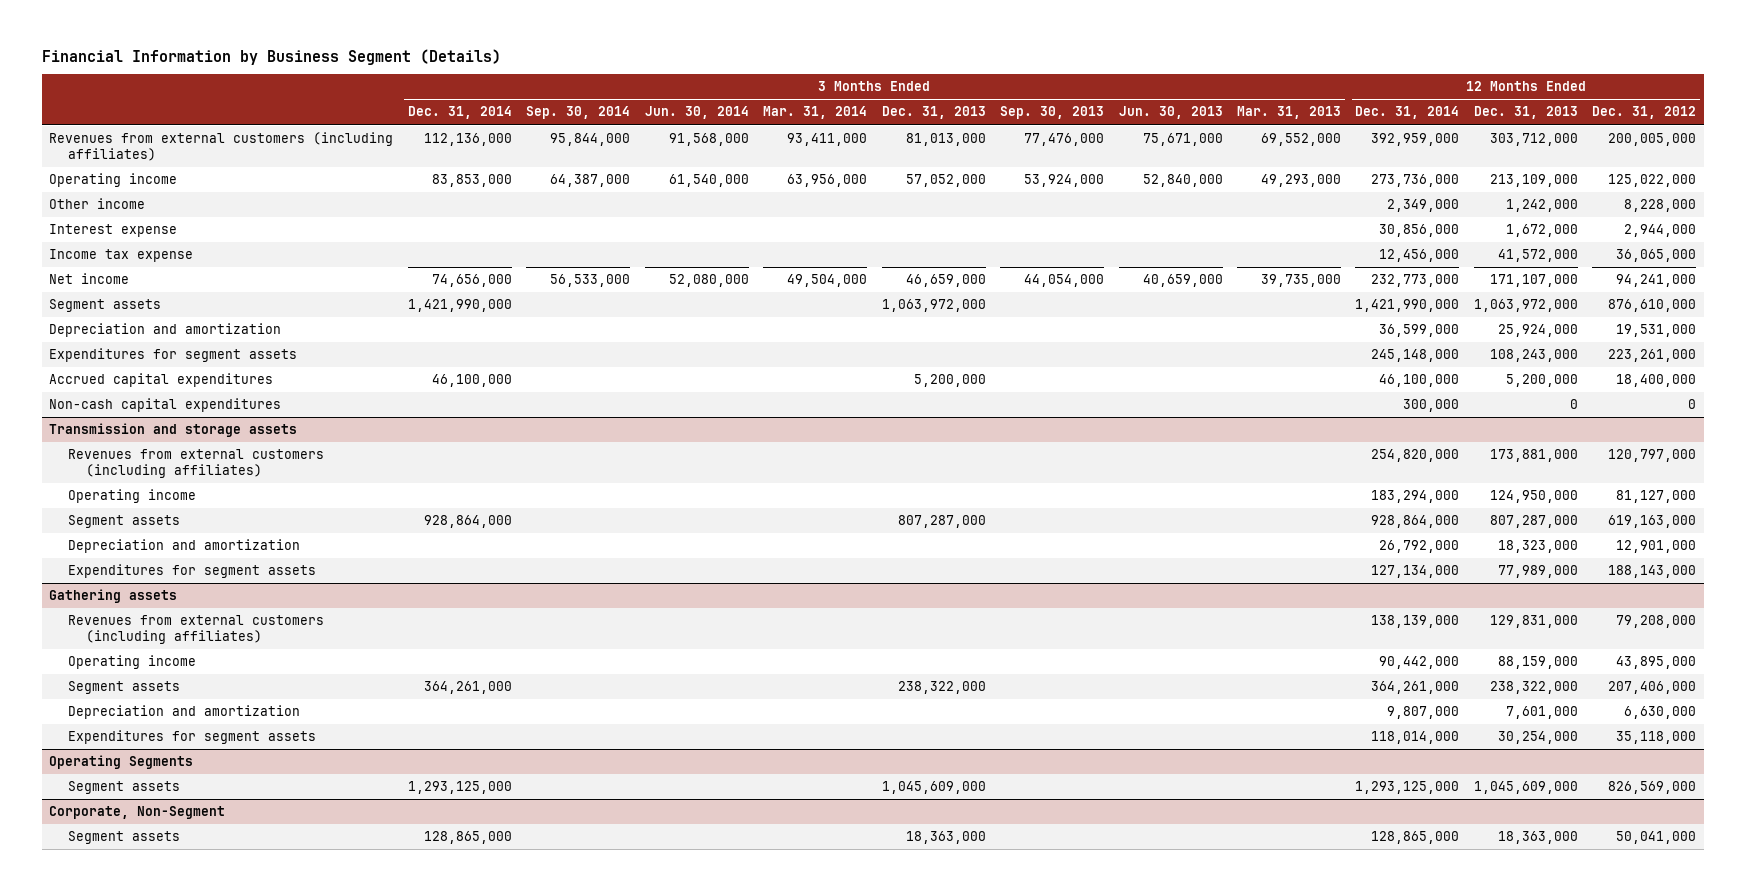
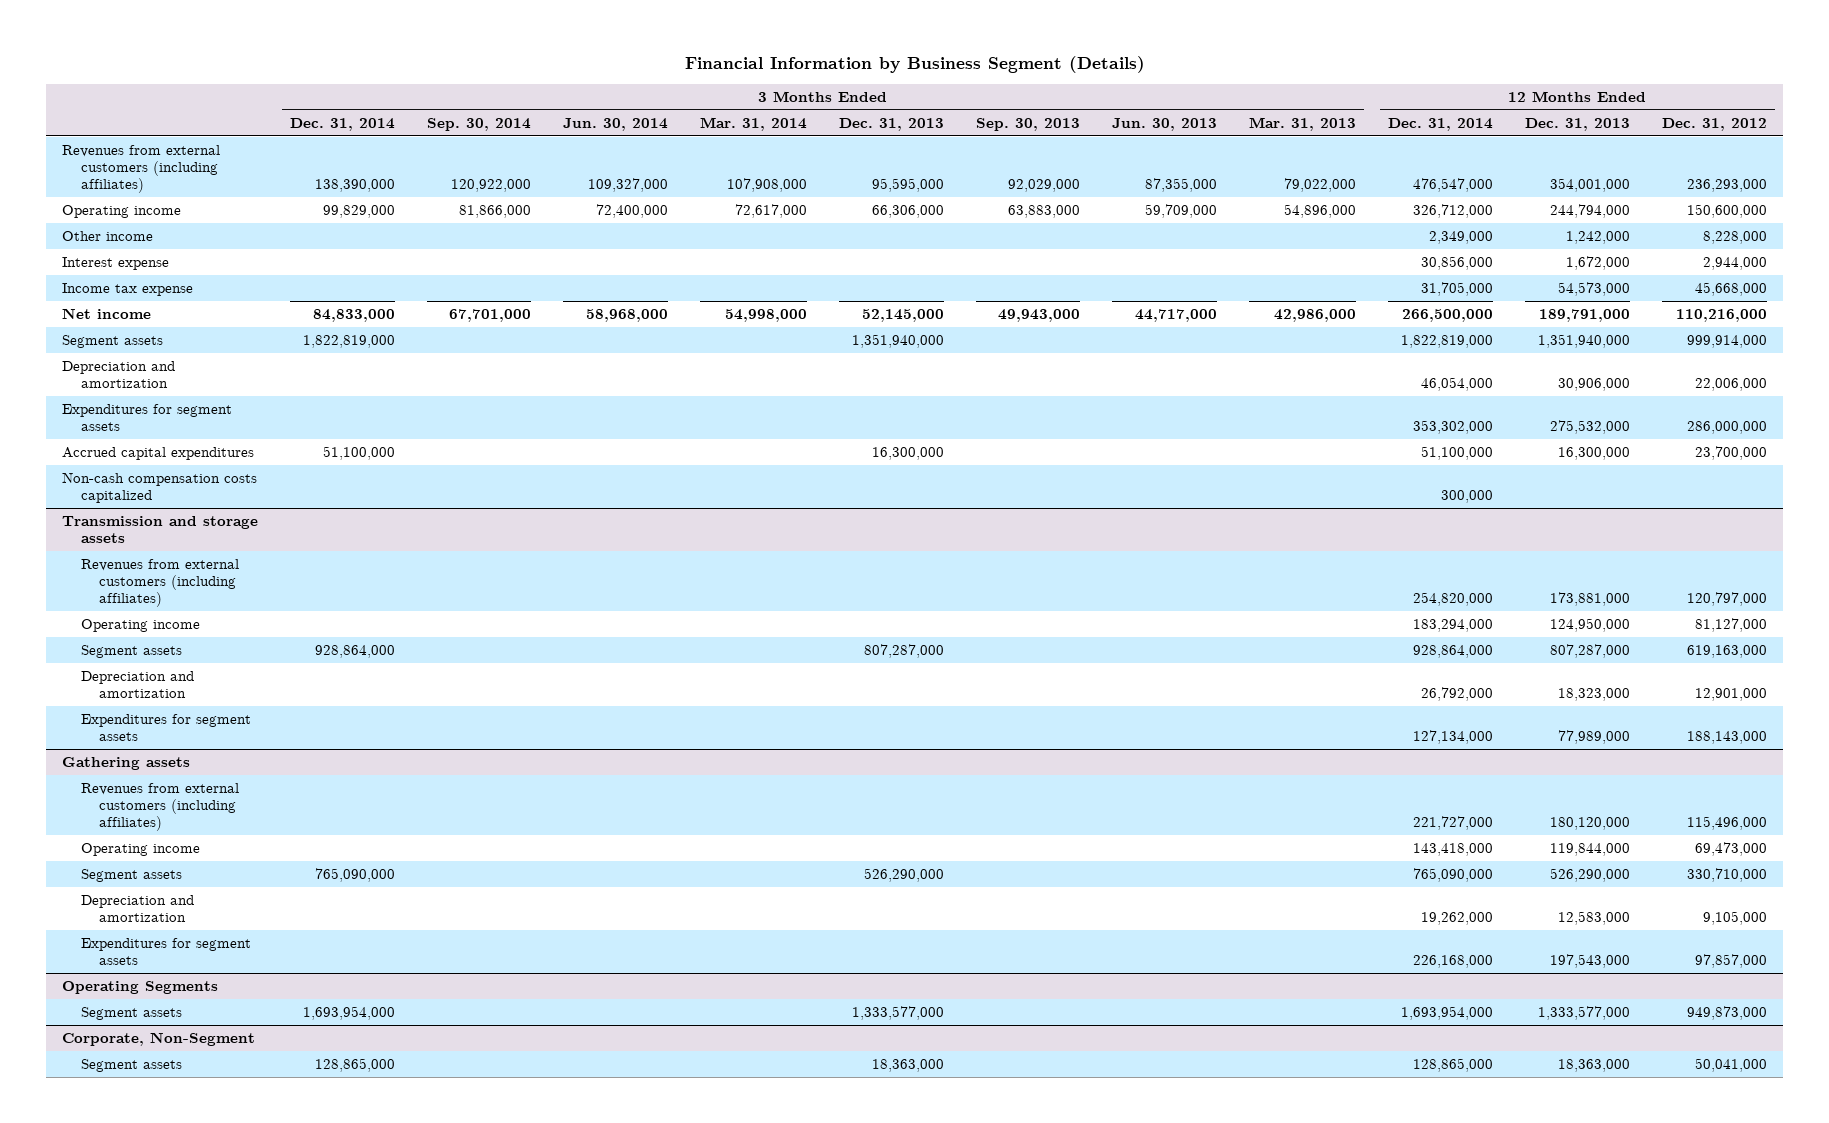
[423,133,512,147] 112,136,000 -> [315,178,396,192] 138,390,000
[550,133,631,147] 95,844,000 -> [451,178,532,192] 120,922,000
[668,133,749,147] 91,568,000 -> [588,177,669,192] 109,327,000
[787,133,868,147] 93,411,000 -> [727,177,808,192] 107,908,000
[905,133,986,147] 81,013,000 -> [872,177,945,192] 95,595,000
[1024,133,1105,147] 77,476,000 -> [1008,178,1081,192] 92,029,000
[1142,133,1223,147] 75,671,000 -> [1145,177,1218,192] 87,355,000
[1260,133,1341,147] 69,552,000 -> [1284,177,1357,192] 79,022,000
[1371,133,1460,147] 392,959,000 -> [1413,177,1494,192] 476,547,000
[1489,133,1578,147] 303,712,000 -> [1549,177,1630,192] 354,001,000
[1608,133,1697,147] 200,005,000 -> [1686,178,1767,192] 236,293,000
[431,174,512,188] 83,853,000 -> [323,205,396,219] 99,829,000
[550,174,631,188] 64,387,000 -> [459,205,532,219] 81,866,000
[668,174,749,188] 61,540,000 -> [596,204,669,219] 72,400,000
[787,174,868,188] 63,956,000 -> [735,204,808,219] 72,617,000
[905,174,986,188] 57,052,000 -> [872,205,945,219] 66,306,000
[1024,174,1105,188] 53,924,000 -> [1008,205,1081,219] 63,883,000
[1142,174,1223,188] 52,840,000 -> [1145,204,1218,219] 59,709,000
[1260,174,1341,188] 49,293,000 -> [1284,204,1357,219] 54,896,000
[1371,174,1460,188] 273,736,000 -> [1413,204,1494,219] 326,712,000
[1489,174,1578,188] 213,109,000 -> [1549,204,1630,219] 244,794,000
[1608,174,1697,188] 125,022,000 -> [1686,204,1767,219] 150,600,000
[49,398,282,413] Non-cash capital expenditures -> none
[1379,249,1460,263] 12,456,000 -> [1421,282,1494,297] 31,705,000
[1497,249,1578,263] 41,572,000 -> [1557,282,1630,297] 54,573,000
[1616,249,1697,263] 36,065,000 -> [1694,282,1767,297] 45,668,000
[431,274,512,288] 74,656,000 -> [313,309,396,323] 84,833,000
[550,274,631,288] 56,533,000 -> [449,309,532,323] 67,701,000
[668,274,749,288] 52,080,000 -> [586,309,669,323] 58,968,000
[787,274,868,288] 49,504,000 -> [725,309,808,323] 54,998,000
[905,274,986,288] 46,659,000 -> [862,309,945,323] 52,145,000
[1024,274,1105,288] 44,054,000 -> [998,309,1081,323] 49,943,000
[1142,274,1223,288] 40,659,000 -> [1135,309,1218,323] 44,717,000
[1260,274,1341,288] 39,735,000 -> [1274,309,1357,323] 42,986,000
[1371,274,1460,288] 232,773,000 -> [1402,309,1494,323] 266,500,000
[1489,274,1578,288] 171,107,000 -> [1538,309,1630,323] 189,791,000
[1616,274,1697,288] 94,241,000 -> [1675,309,1767,323] 110,216,000
[407,299,512,313] 1,421,990,000 -> [303,335,396,349] 1,822,819,000
[881,299,986,313] 1,063,972,000 -> [852,334,945,349] 1,351,940,000
[1355,299,1460,313] 1,421,990,000 -> [1401,335,1494,349] 1,822,819,000
[1473,299,1578,313] 1,063,972,000 -> [1537,334,1630,349] 1,351,940,000
[1608,299,1697,313] 876,610,000 -> [1686,335,1767,349] 999,914,000
[1379,324,1460,338] 36,599,000 -> [1421,376,1494,391] 46,054,000
[1497,324,1578,338] 25,924,000 -> [1557,377,1630,391] 30,906,000
[1616,324,1697,338] 19,531,000 -> [1694,377,1767,391] 22,006,000
[1371,349,1460,363] 245,148,000 -> [1413,419,1494,434] 353,302,000
[1489,349,1578,363] 108,243,000 -> [1549,419,1630,434] 275,532,000
[1608,349,1697,363] 223,261,000 -> [1686,420,1767,434] 286,000,000
[431,374,512,388] 46,100,000 -> [323,446,396,461] 51,100,000
[913,374,986,388] 5,200,000 -> [872,447,945,461] 16,300,000
[1379,374,1460,388] 46,100,000 -> [1421,446,1494,461] 51,100,000
[1505,374,1578,388] 5,200,000 -> [1557,447,1630,461] 16,300,000
[1616,374,1697,388] 18,400,000 -> [1694,446,1767,461] 23,700,000
none -> [62,472,258,503] Non-cash compensation costs capitalized
[1371,615,1460,629] 138,139,000 -> [1413,815,1494,830] 221,727,000
[1489,615,1578,629] 129,831,000 -> [1549,816,1630,830] 180,120,000
[1616,615,1697,629] 79,208,000 -> [1686,815,1767,830] 115,496,000
[1379,656,1460,670] 90,442,000 -> [1413,843,1494,857] 143,418,000
[1497,656,1578,670] 88,159,000 -> [1549,843,1630,857] 119,844,000
[1616,656,1697,670] 43,895,000 -> [1694,842,1767,857] 69,473,000
[423,681,512,695] 364,261,000 -> [315,868,396,883] 765,090,000
[897,681,986,695] 238,322,000 -> [864,868,945,883] 526,290,000
[1371,681,1460,695] 364,261,000 -> [1413,868,1494,883] 765,090,000
[1489,681,1578,695] 238,322,000 -> [1549,868,1630,883] 526,290,000
[1608,681,1697,695] 207,406,000 -> [1686,868,1767,883] 330,710,000
[1387,706,1460,720] 9,807,000 -> [1421,911,1494,925] 19,262,000
[1505,706,1578,720] 7,601,000 -> [1557,910,1630,925] 12,583,000
[1624,706,1697,720] 6,630,000 -> [1702,910,1767,925] 9,105,000
[1371,731,1460,745] 118,014,000 -> [1413,954,1494,968] 226,168,000
[1497,731,1578,745] 30,254,000 -> [1549,953,1630,968] 197,543,000
[1616,731,1697,745] 35,118,000 -> [1694,953,1767,968] 97,857,000
[407,781,512,795] 1,293,125,000 -> [303,1006,396,1021] 1,693,954,000
[881,781,986,795] 1,045,609,000 -> [852,1006,945,1021] 1,333,577,000
[1355,781,1460,795] 1,293,125,000 -> [1401,1006,1494,1021] 1,693,954,000
[1473,781,1578,795] 1,045,609,000 -> [1537,1006,1630,1021] 1,333,577,000
[1608,781,1697,795] 826,569,000 -> [1686,1006,1767,1021] 949,873,000

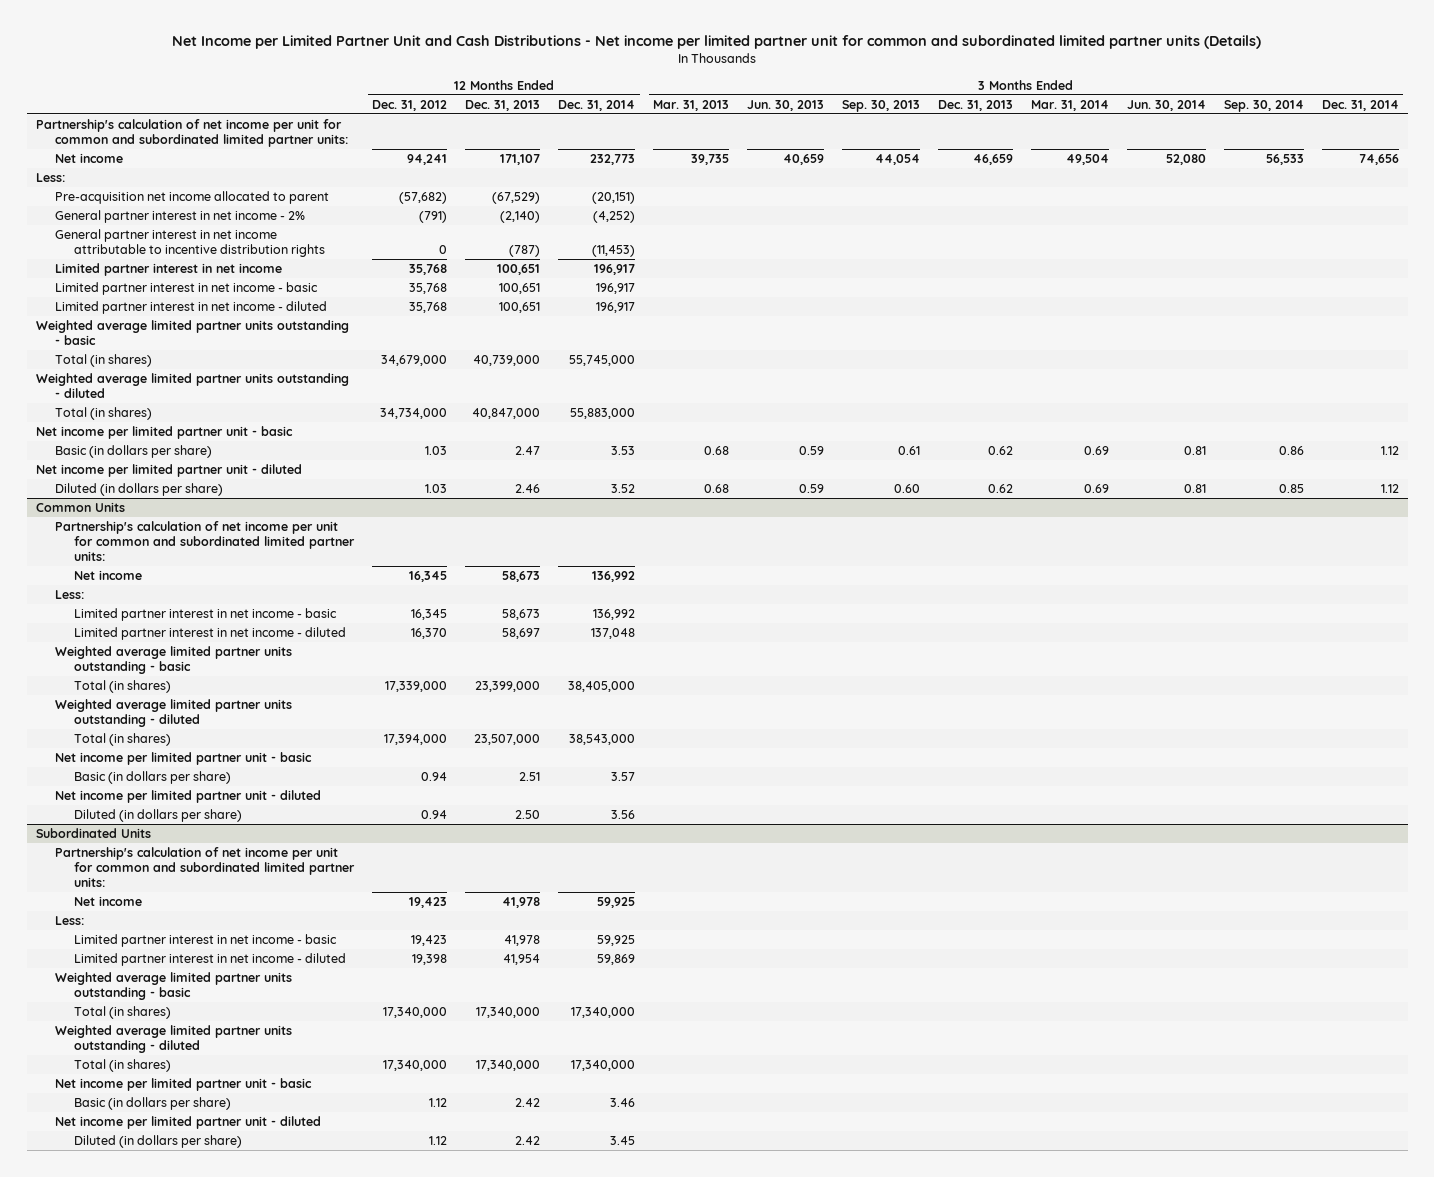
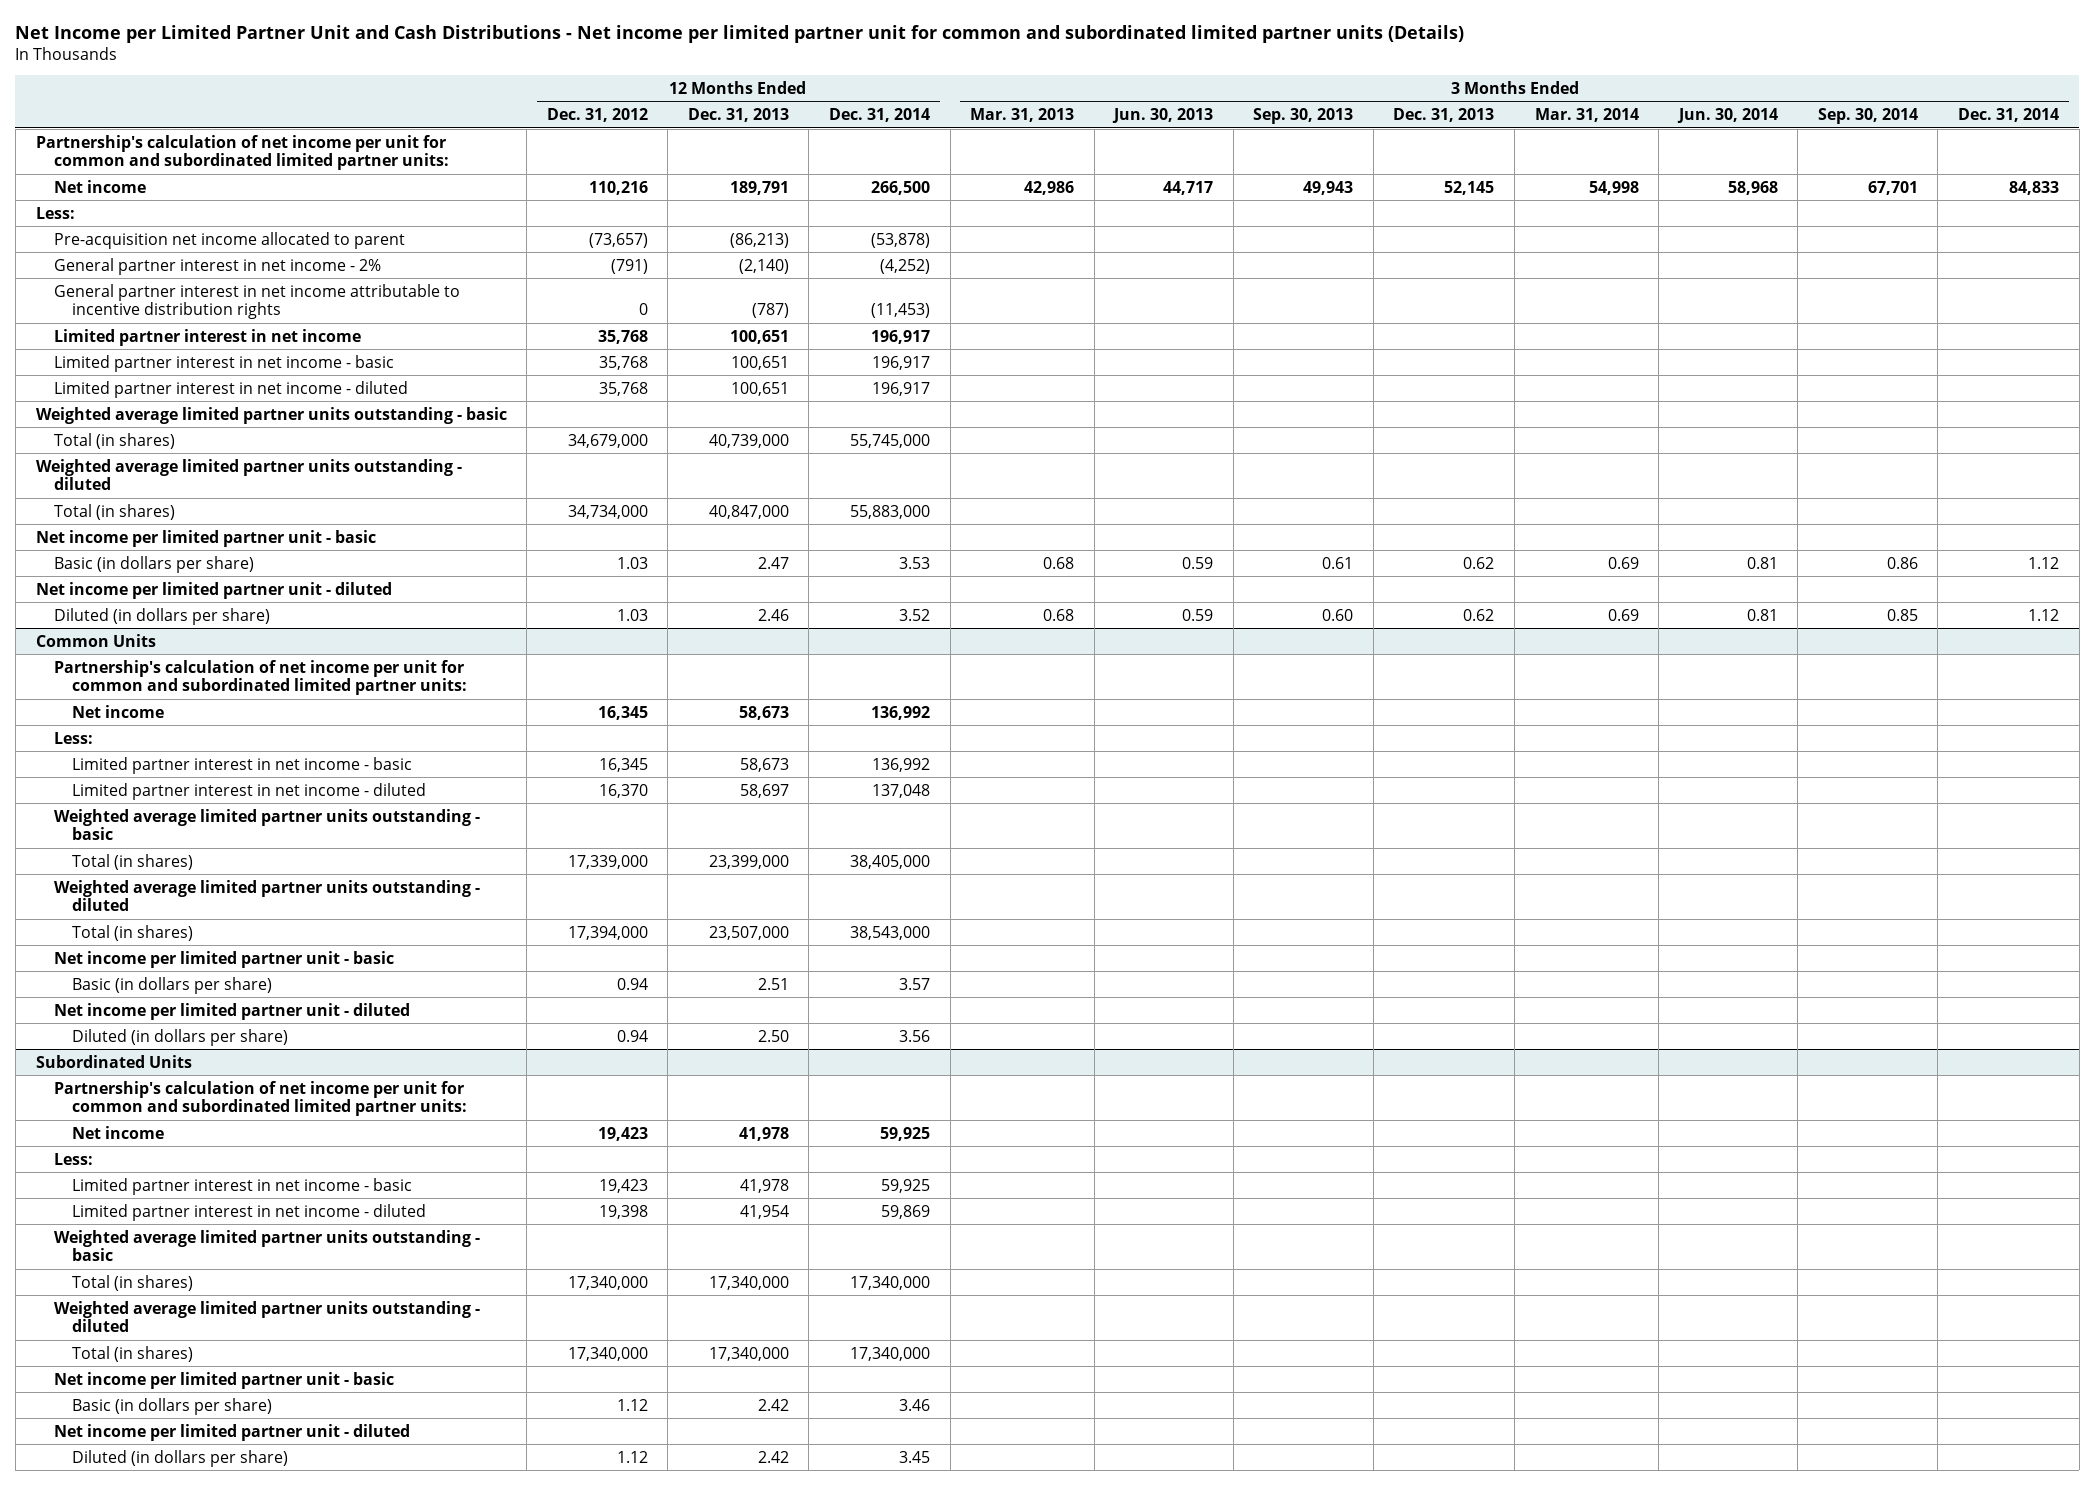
[407,154,448,166] 94,241 -> [588,180,648,195] 110,216
[500,154,541,166] 171,107 -> [729,180,789,195] 189,791
[590,154,636,166] 232,773 -> [870,180,930,195] 266,500
[691,154,730,166] 39,735 -> [1024,180,1075,195] 42,986
[783,154,825,166] 40,659 -> [1163,180,1214,195] 44,717
[874,154,920,166] 44,054 -> [1303,180,1354,195] 49,943
[972,154,1013,166] 46,659 -> [1444,180,1495,195] 52,145
[1065,154,1109,166] 49,504 -> [1588,180,1639,195] 54,998
[1165,154,1206,166] 52,080 -> [1727,180,1778,195] 58,968
[1265,154,1304,166] 56,533 -> [1867,180,1918,195] 67,701
[1358,154,1399,166] 74,656 -> [2008,180,2059,195] 84,833
[399,192,448,205] (57,682) -> [588,232,648,248] (73,657)
[492,192,541,205] (67,529) -> [729,232,789,248] (86,213)
[592,192,636,205] (20,151) -> [870,232,930,248] (53,878)

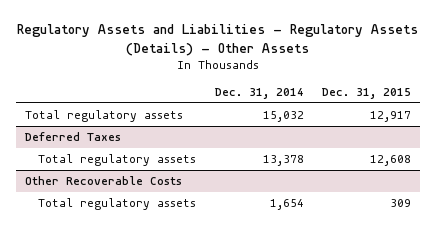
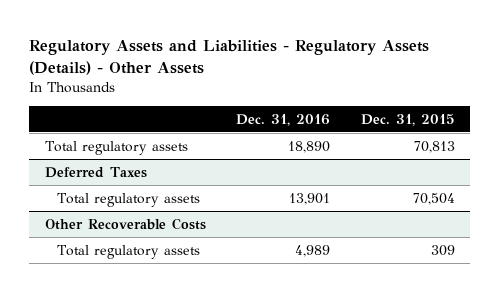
[214,87,304,99] Dec. 31, 2014 -> none
none -> [236,113,331,126] Dec. 31, 2016
[370,111,412,123] 12,917 -> [413,140,455,153] 70,813
[370,155,412,167] 12,608 -> [412,192,455,205] 70,504

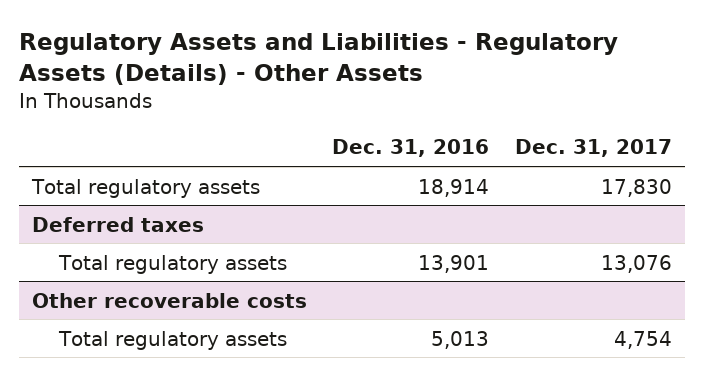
[360,113,455,126] Dec. 31, 2015 -> none
none -> [515,139,673,158] Dec. 31, 2017
[288,140,331,153] 18,890 -> [418,178,490,197] 18,914
[44,166,147,178] Deferred Taxes -> [31,216,204,232] Deferred taxes
[44,217,206,230] Other Recoverable Costs -> [31,292,307,308] Other recoverable costs
[295,244,331,257] 4,989 -> [431,330,490,349] 5,013

